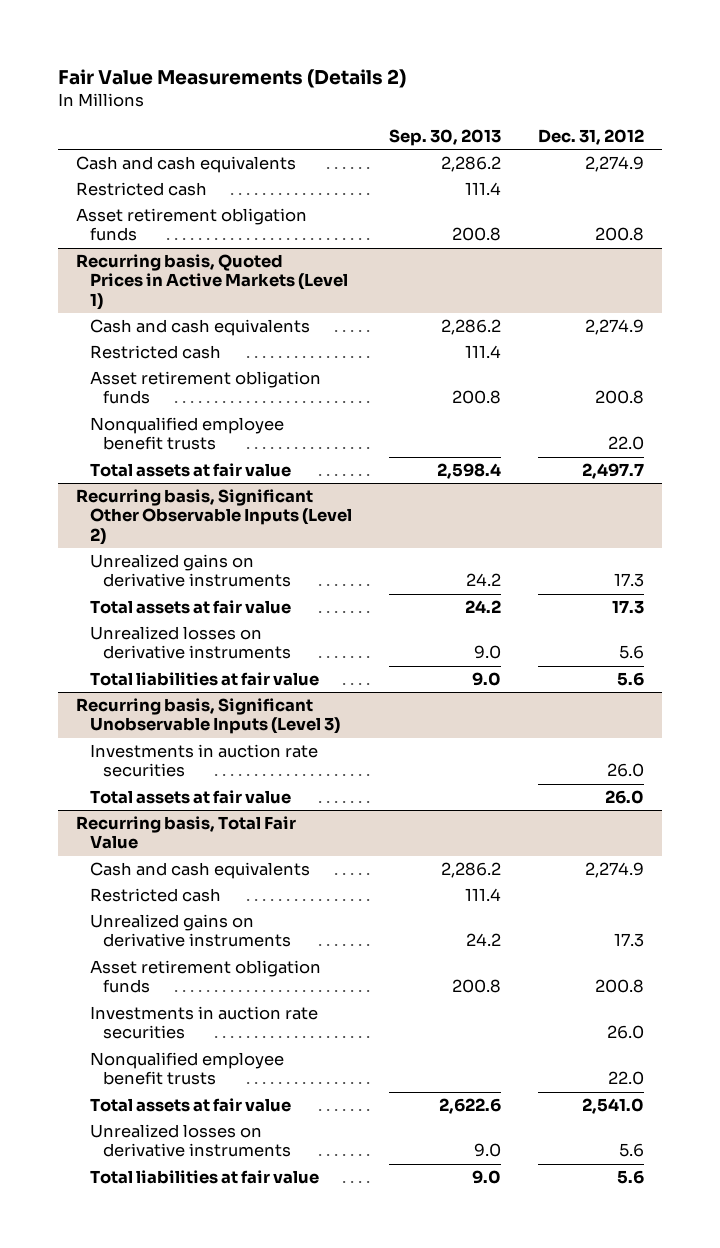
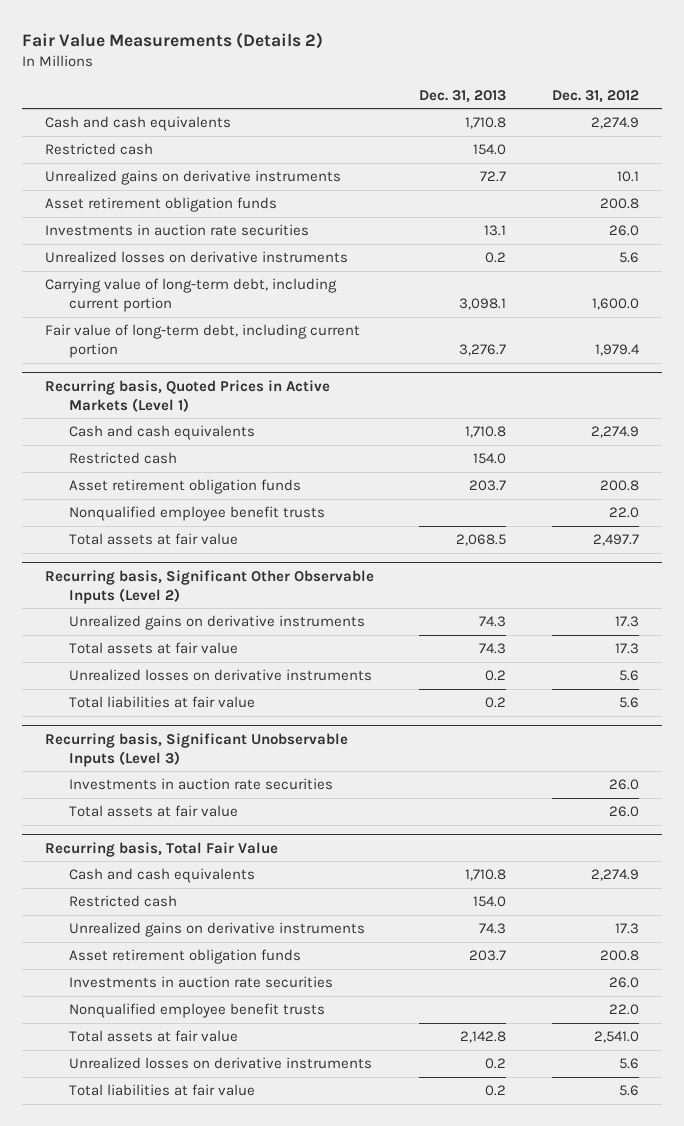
[388,128,501,146] Sep. 30, 2013 -> none
none -> [419,89,507,103] Dec. 31, 2013
none -> [44,170,341,186] Unrealized gains on derivative instruments
none -> [44,224,309,237] Investments in auction rate securities
none -> [44,251,348,264] Unrealized losses on derivative instruments
none -> [44,278,337,313] Carrying value of long-term debt, including current portion
none -> [44,324,360,359] Fair value of long-term debt, including current portion

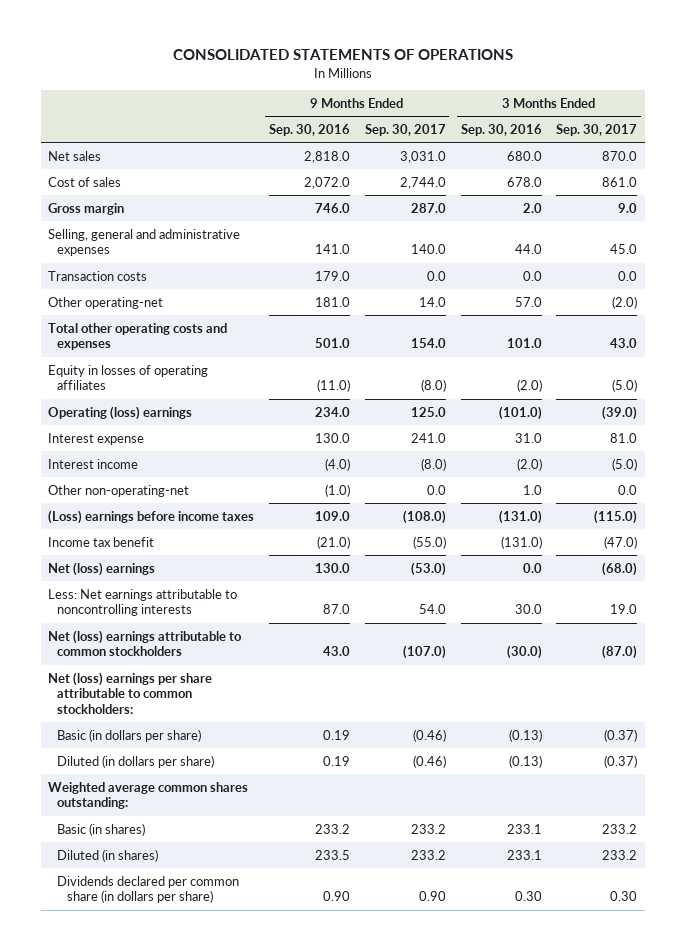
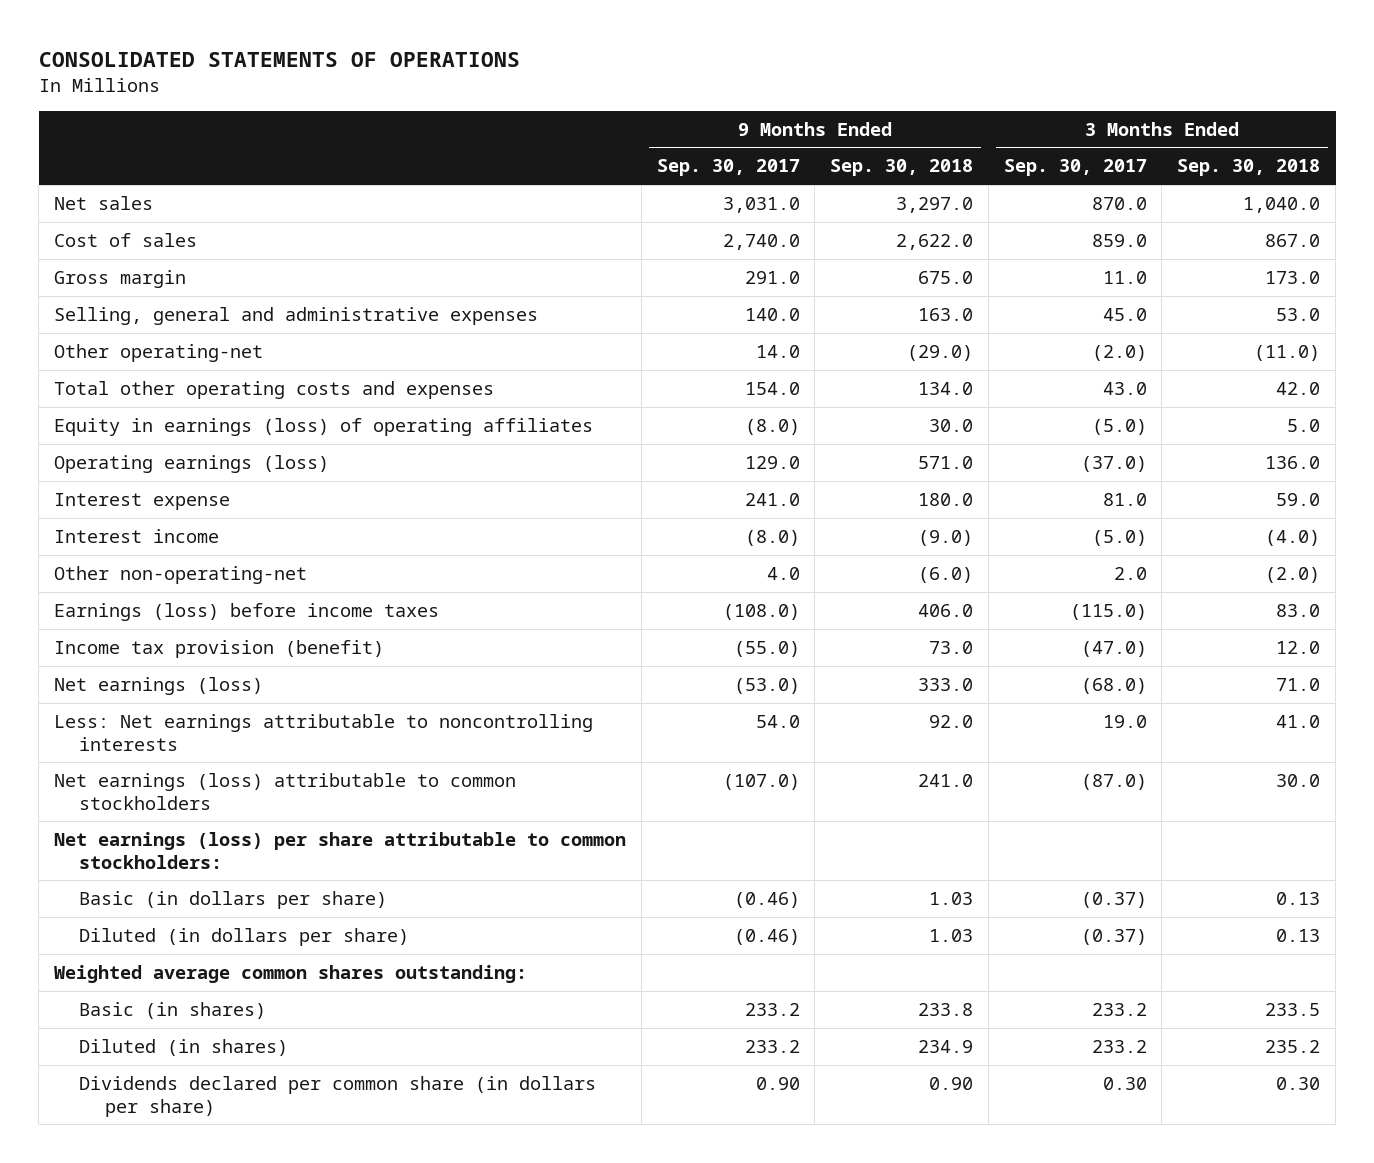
[268,123,350,136] Sep. 30, 2016 -> none
[460,123,542,136] Sep. 30, 2016 -> none
none -> [830,159,974,177] Sep. 30, 2018
none -> [1177,159,1321,177] Sep. 30, 2018
[399,176,446,189] 2,744.0 -> [722,233,800,250] 2,740.0
[602,176,638,187] 861.0 -> [1091,233,1147,247] 859.0
[410,202,446,213] 287.0 -> [744,270,800,284] 291.0
[618,202,638,213] 9.0 -> [1102,270,1147,284] 11.0
[48,270,148,281] Transaction costs -> none
[48,364,209,391] Equity in losses of operating affiliates -> [53,417,593,436] Equity in earnings (loss) of operating affiliates
[48,405,193,420] Operating (loss) earnings -> [53,454,329,473] Operating earnings (loss)
[410,406,446,417] 125.0 -> [744,455,800,469] 129.0
[602,405,638,420] (39.0) -> [1080,455,1147,472] (37.0)
[426,484,446,495] 0.0 -> [766,566,800,580] 4.0
[618,484,638,495] 0.0 -> [1113,566,1147,580] 2.0
[48,509,255,524] (Loss) earnings before income taxes -> [53,602,439,621] Earnings (loss) before income taxes
[48,536,155,547] Income tax benefit -> [53,639,384,658] Income tax provision (benefit)
[48,561,156,576] Net (loss) earnings -> [53,676,263,695] Net earnings (loss)
[48,629,243,657] Net (loss) earnings attributable to common stockholders -> [53,772,516,810] Net earnings (loss) attributable to common stockholders
[48,671,213,714] Net (loss) earnings per share attributable to common stockholders: -> [53,831,626,869] Net earnings (loss) per share attributable to common stockholders:

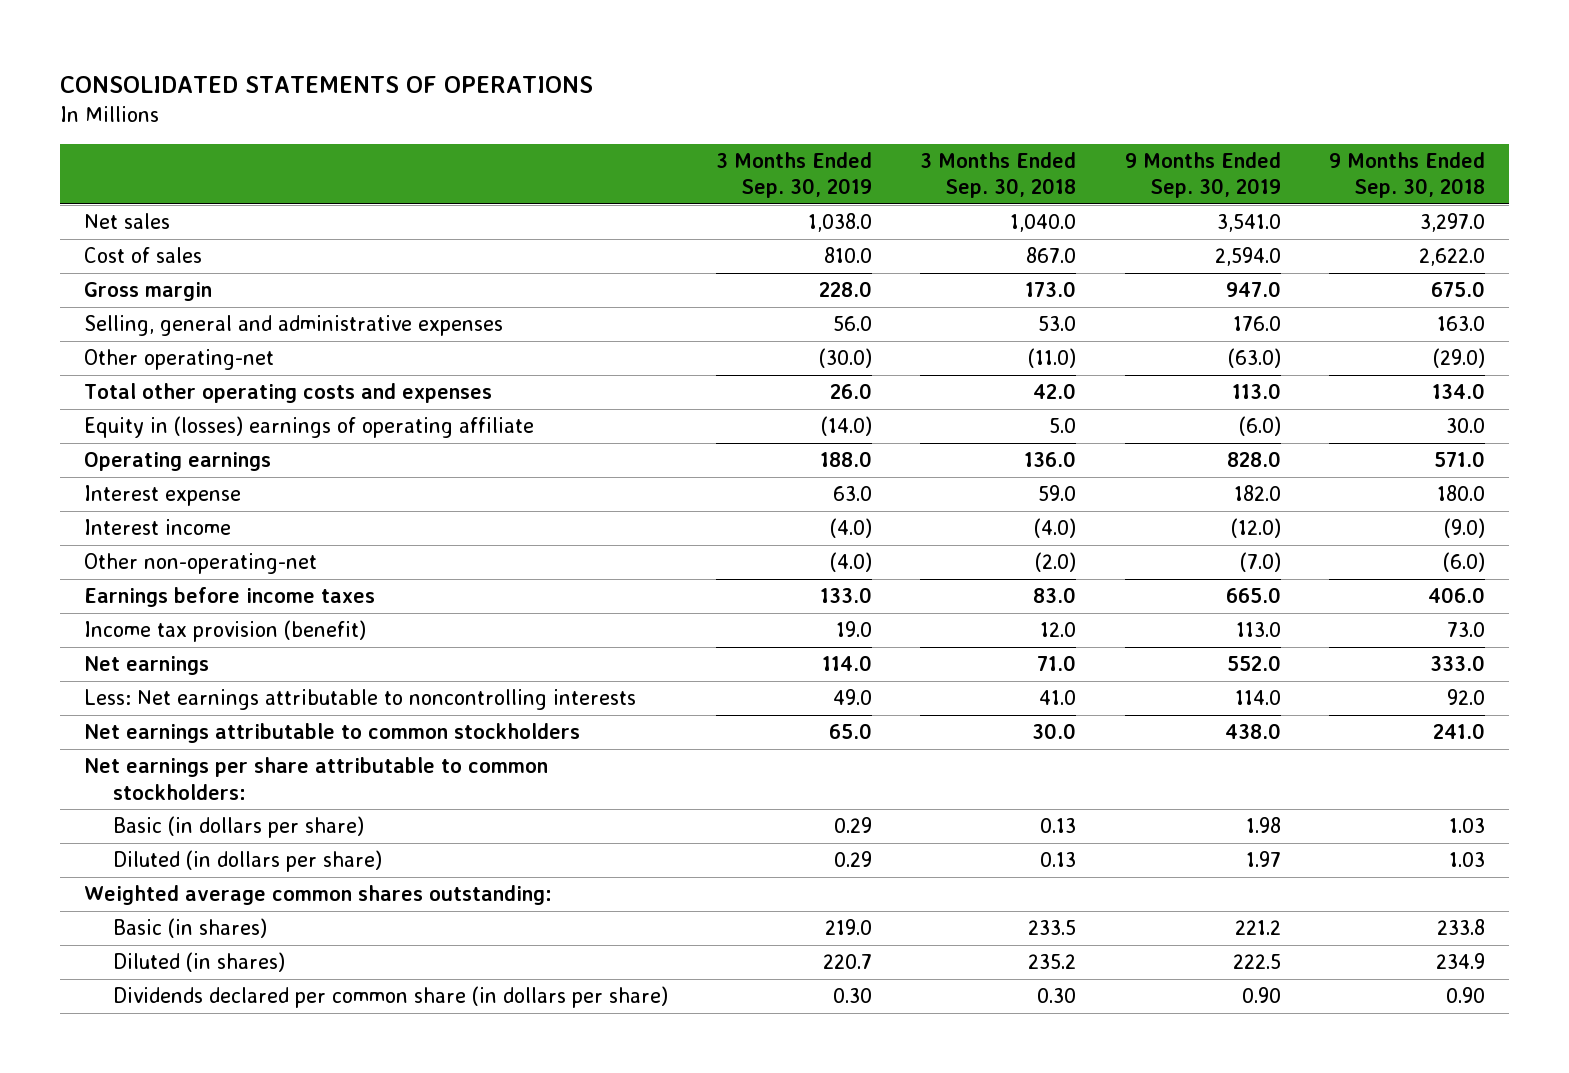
[656,159,800,177] Sep. 30, 2017 -> none
[1003,159,1147,177] Sep. 30, 2017 -> none
none -> [715,151,872,199] 3 Months Ended Sep. 30, 2019
none -> [1124,151,1281,199] 9 Months Ended Sep. 30, 2019
[53,417,593,436] Equity in earnings (loss) of operating affiliates -> [83,416,534,439] Equity in (losses) earnings of operating affiliate
[53,454,329,473] Operating earnings (loss) -> [83,452,271,472] Operating earnings
[53,602,439,621] Earnings (loss) before income taxes -> [83,587,375,608] Earnings before income taxes
[53,676,263,695] Net earnings (loss) -> [83,656,209,676] Net earnings
[53,772,516,810] Net earnings (loss) attributable to common stockholders -> [83,723,580,744] Net earnings attributable to common stockholders
[53,831,626,869] Net earnings (loss) per share attributable to common stockholders: -> [83,757,548,800] Net earnings per share attributable to common stockholders:

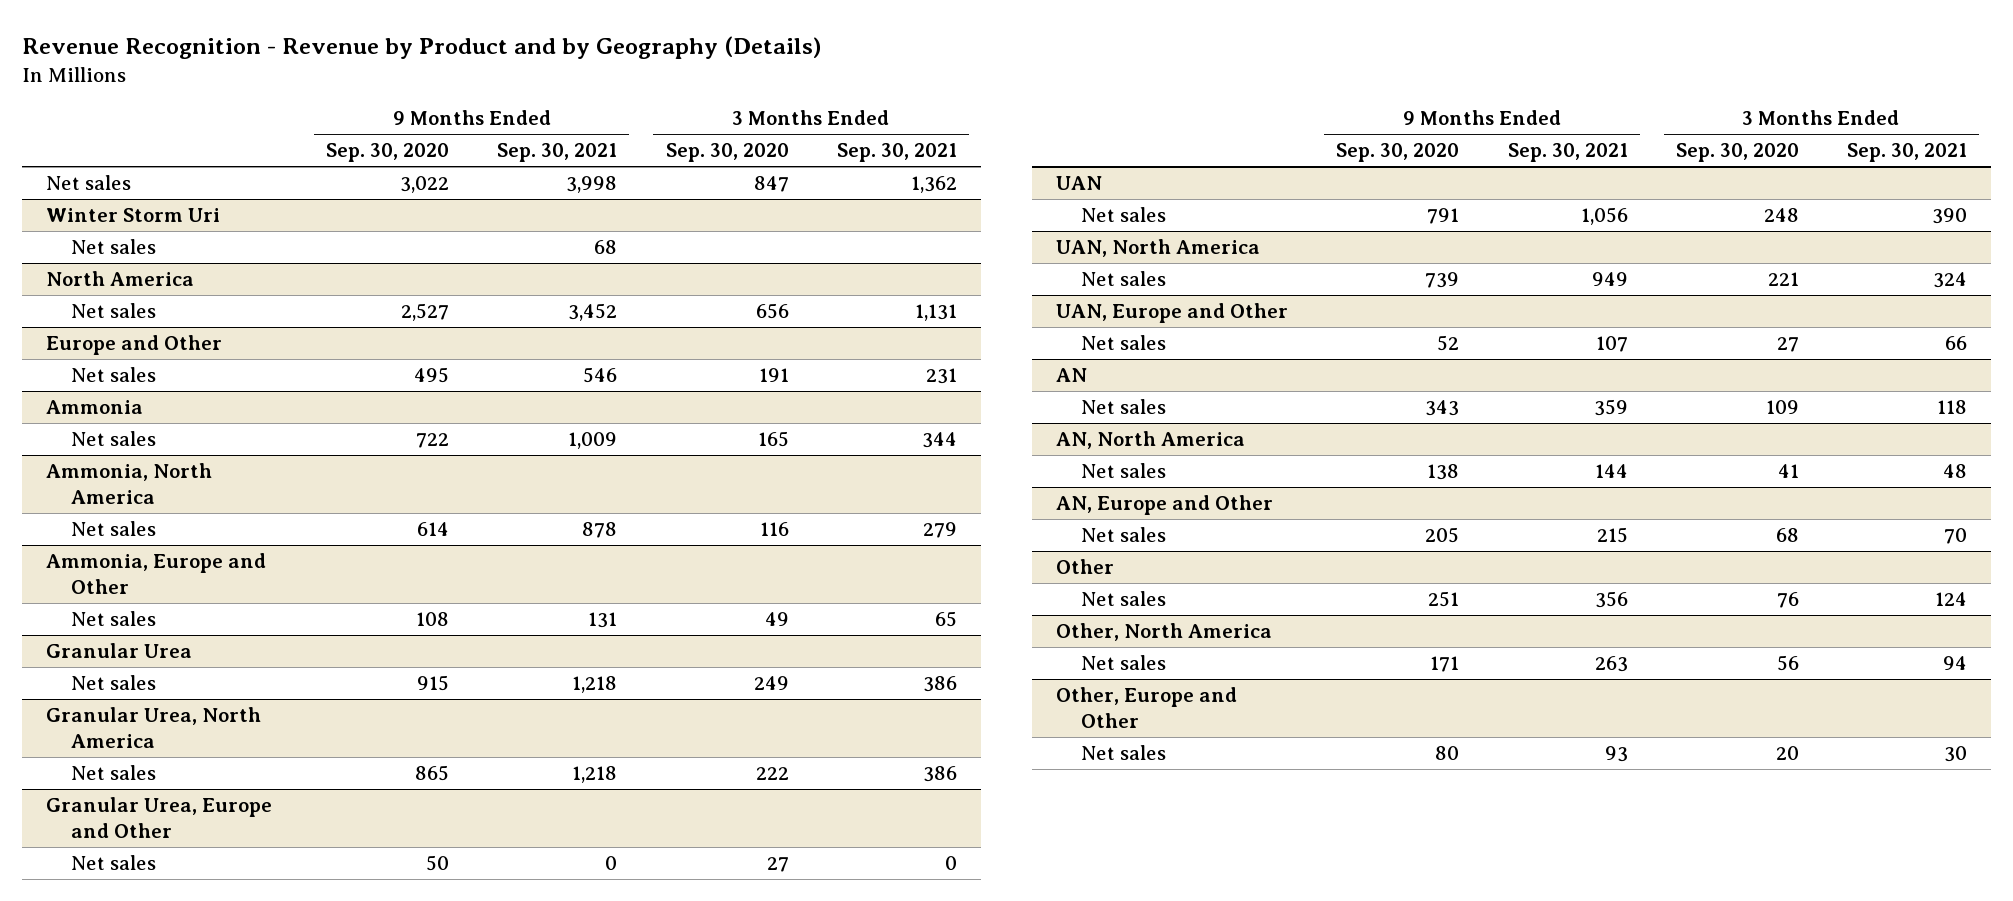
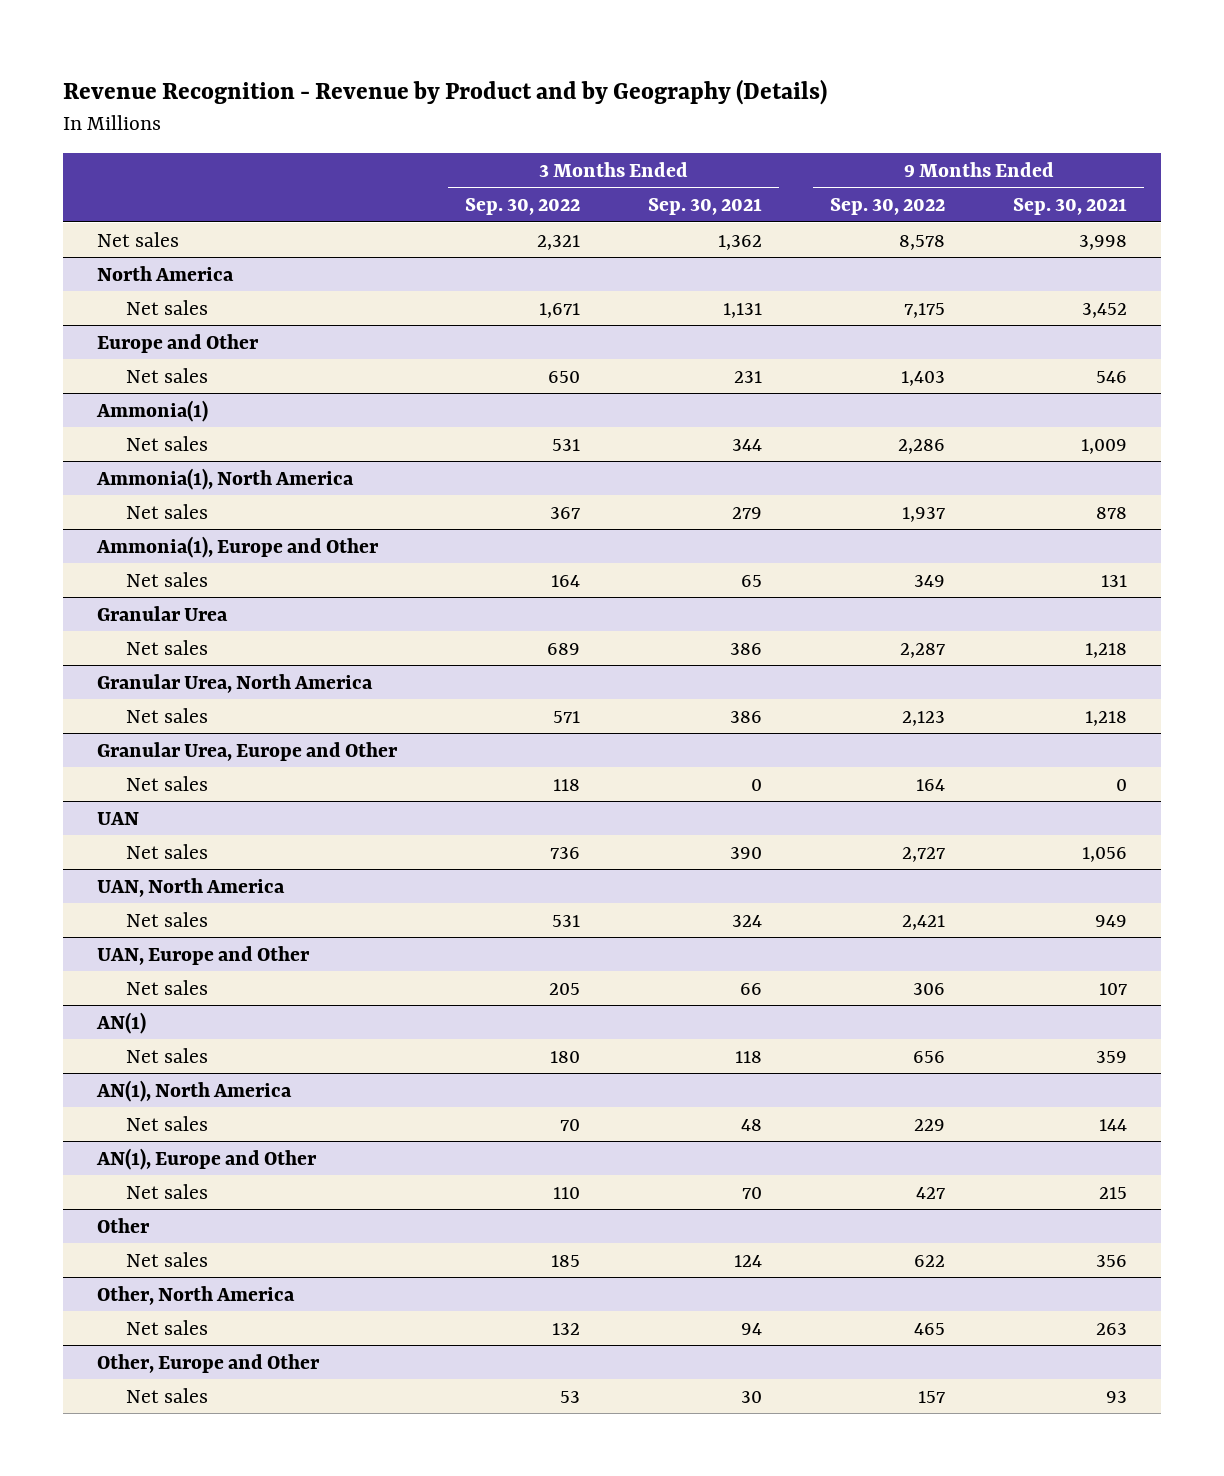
[326,143,450,163] Sep. 30, 2020 -> none
[665,143,789,163] Sep. 30, 2020 -> none
none -> [465,197,581,215] Sep. 30, 2022
none -> [830,197,946,215] Sep. 30, 2022
[45,208,220,223] Winter Storm Uri -> none
[70,239,156,255] Net sales -> none
[45,400,143,415] Ammonia -> [96,399,209,422] Ammonia(1)
[45,463,212,504] Ammonia, North America -> [96,467,355,490] Ammonia(1), North America
[45,553,266,594] Ammonia, Europe and Other -> [96,535,380,558] Ammonia(1), Europe and Other
[1056,368,1088,383] AN -> [96,1011,147,1034] AN(1)
[1056,431,1246,450] AN, North America -> [96,1079,293,1102] AN(1), North America
[1056,495,1274,516] AN, Europe and Other -> [96,1147,318,1170] AN(1), Europe and Other

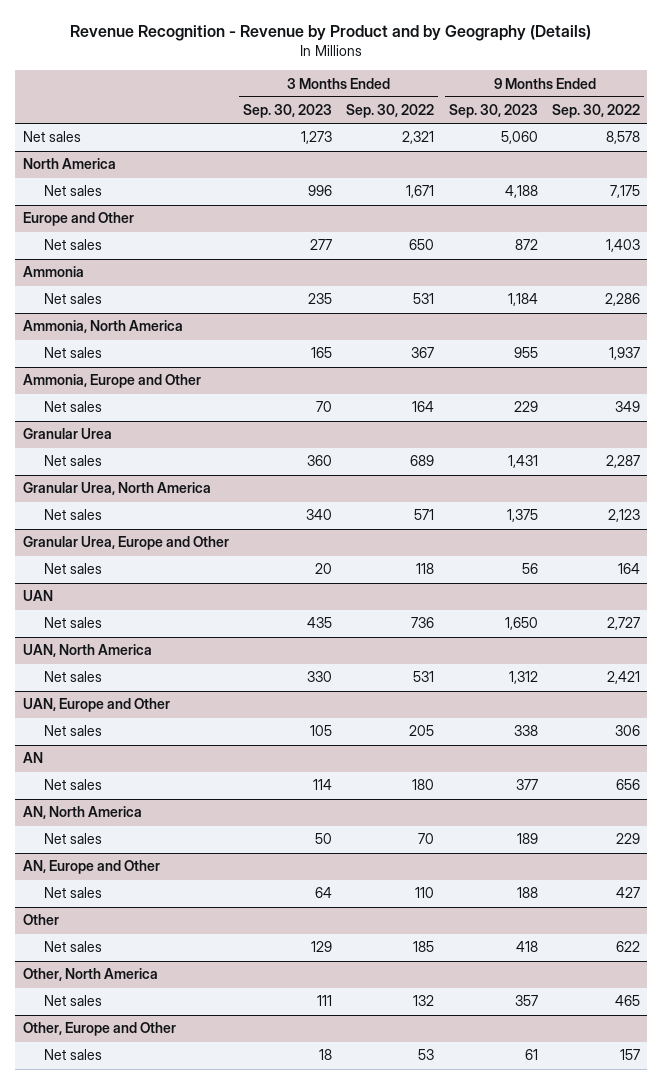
[648,197,763,215] Sep. 30, 2021 -> none
[1013,197,1128,215] Sep. 30, 2021 -> none
none -> [243,104,333,119] Sep. 30, 2023
none -> [448,104,538,119] Sep. 30, 2023
[96,399,209,422] Ammonia(1) -> [22,266,84,278] Ammonia
[96,467,355,490] Ammonia(1), North America -> [22,320,183,334] Ammonia, North America
[96,535,380,558] Ammonia(1), Europe and Other -> [22,374,201,389] Ammonia, Europe and Other
[96,1011,147,1034] AN(1) -> [22,752,43,764] AN
[96,1079,293,1102] AN(1), North America -> [22,806,142,820] AN, North America
[96,1147,318,1170] AN(1), Europe and Other -> [22,860,160,875] AN, Europe and Other

